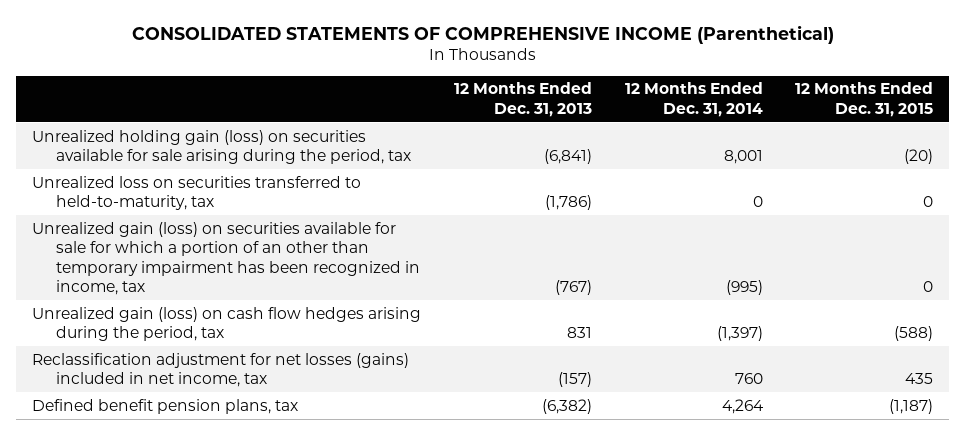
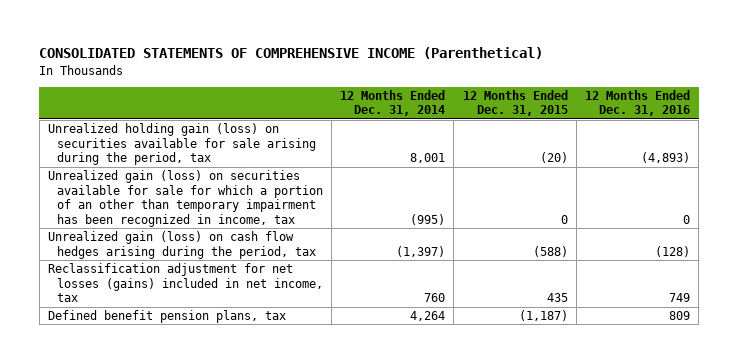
[454,82,593,117] 12 Months Ended Dec. 31, 2013 -> none
none -> [584,89,690,117] 12 Months Ended Dec. 31, 2016
[32,175,362,211] Unrealized loss on securities transferred to held-to-maturity, tax -> none

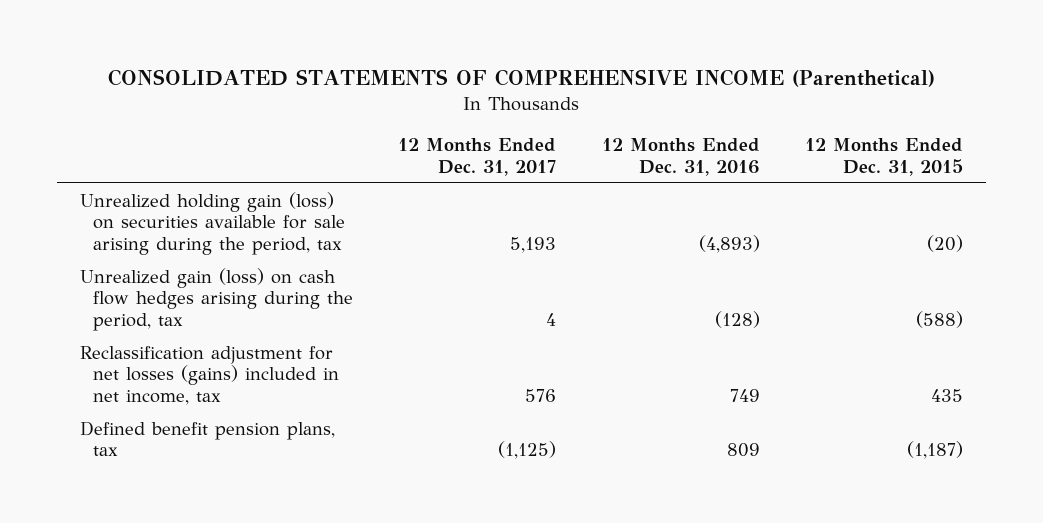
[340,89,446,117] 12 Months Ended Dec. 31, 2014 -> none
none -> [398,138,557,176] 12 Months Ended Dec. 31, 2017
[48,170,323,227] Unrealized gain (loss) on securities available for sale for which a portion of an other than temporary impairment has been recognized in income, tax -> none

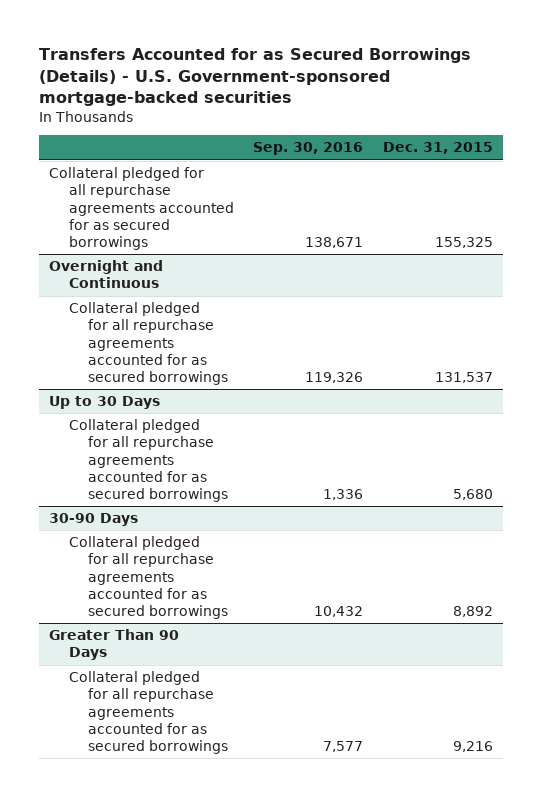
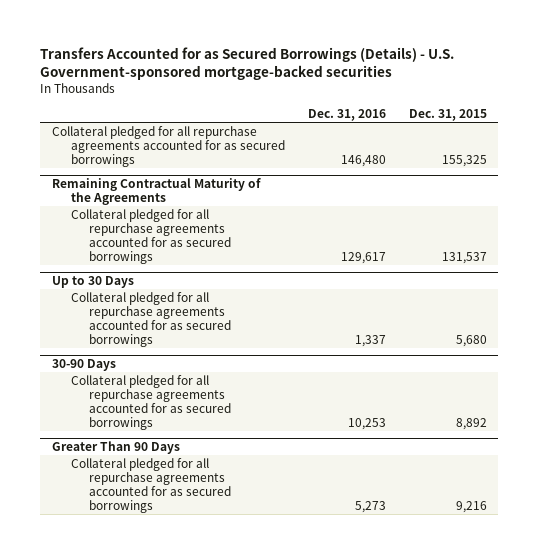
[253,142,364,156] Sep. 30, 2016 -> none
none -> [307,108,386,121] Dec. 31, 2016
[48,260,163,289] Overnight and Continuous -> [51,177,261,206] Remaining Contractual Maturity of the Agreements

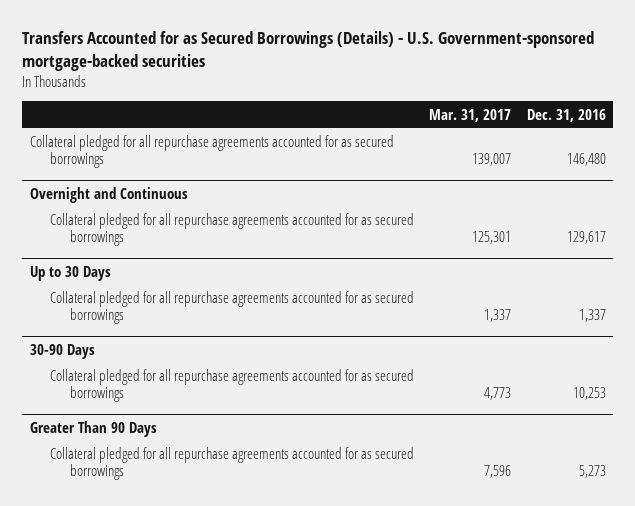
[408,108,487,121] Dec. 31, 2015 -> none
none -> [429,108,512,122] Mar. 31, 2017
[51,177,261,206] Remaining Contractual Maturity of the Agreements -> [29,186,188,203] Overnight and Continuous

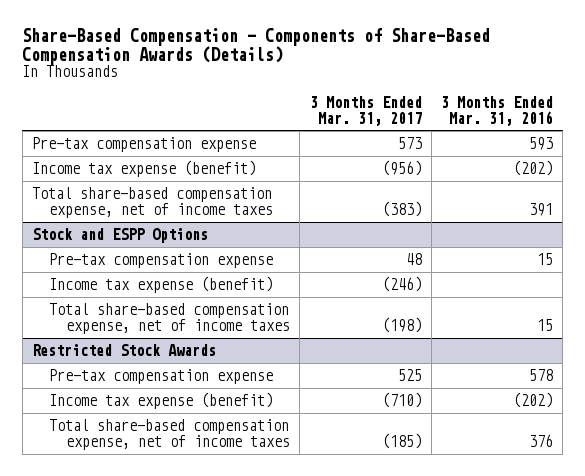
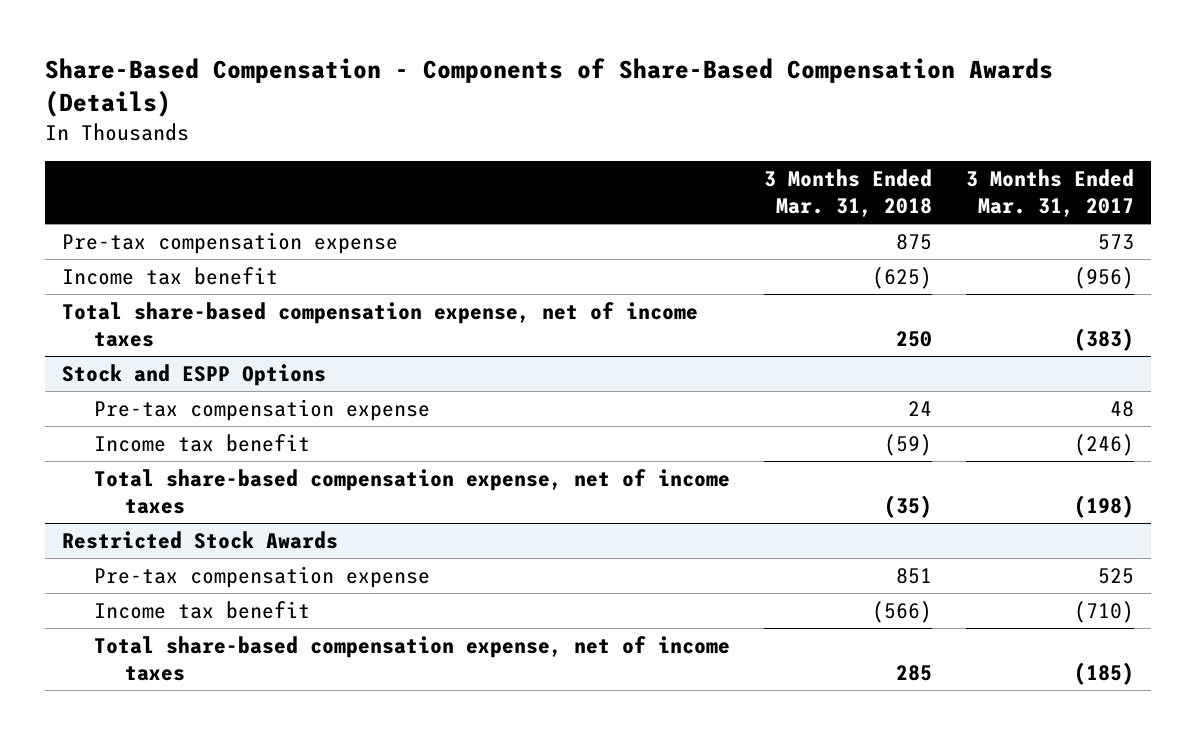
[441,96,554,126] 3 Months Ended Mar. 31, 2016 -> none
none -> [763,168,932,217] 3 Months Ended Mar. 31, 2018
[32,160,257,178] Income tax expense (benefit) -> [62,267,279,286] Income tax benefit
[49,276,274,294] Income tax expense (benefit) -> [93,434,310,453] Income tax benefit
[49,392,274,410] Income tax expense (benefit) -> [93,601,310,620] Income tax benefit

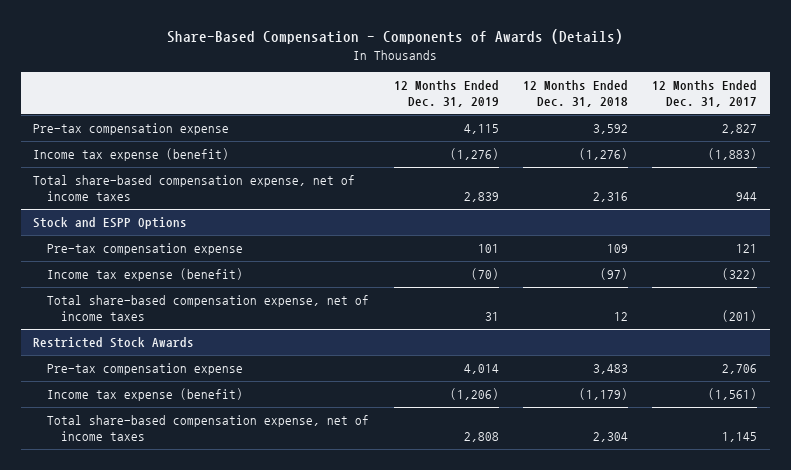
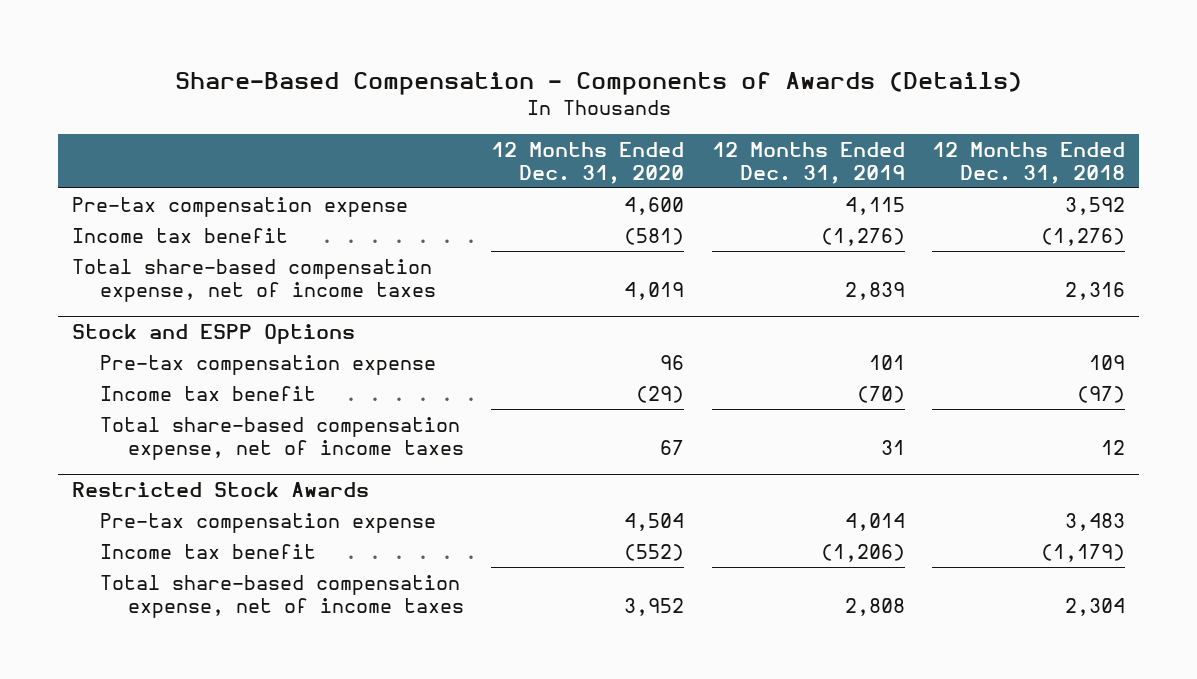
[652,79,758,108] 12 Months Ended Dec. 31, 2017 -> none
none -> [491,141,685,184] 12 Months Ended Dec. 31, 2020
[33,147,230,161] Income tax expense (benefit) -> [72,227,289,243] Income tax benefit
[47,267,244,281] Income tax expense (benefit) -> [99,385,316,401] Income tax benefit
[47,387,244,401] Income tax expense (benefit) -> [99,543,316,559] Income tax benefit

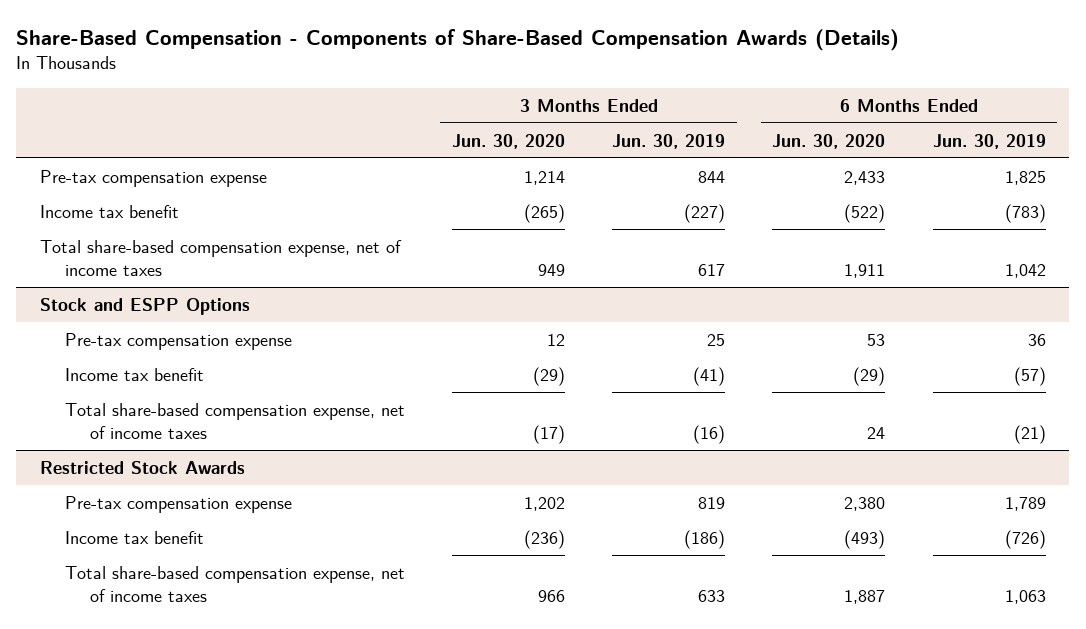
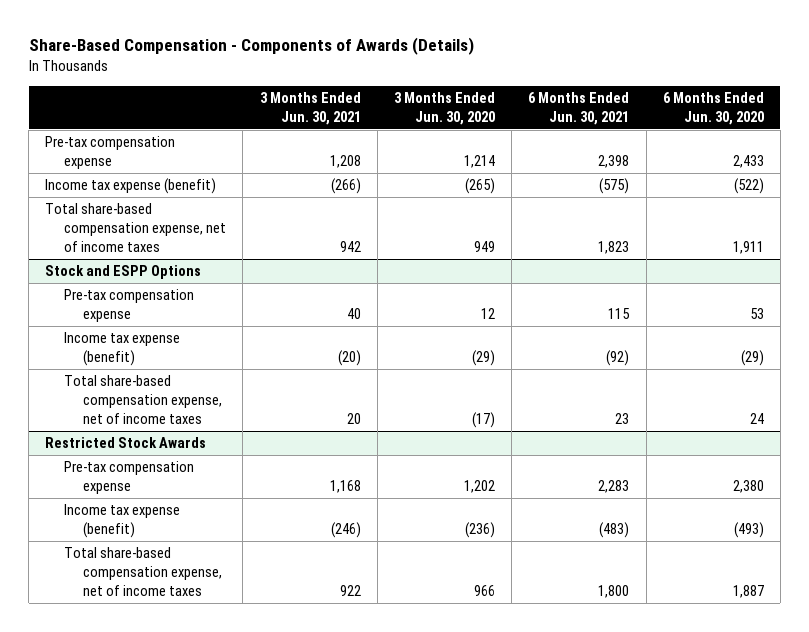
[16,28,900,51] Share-Based Compensation - Components of Share-Based Compensation Awards (Details) -> [28,37,474,56] Share-Based Compensation - Components of Awards (Details)
[612,133,726,149] Jun. 30, 2019 -> none
[932,133,1046,149] Jun. 30, 2019 -> none
none -> [259,92,361,125] 3 Months Ended Jun. 30, 2021
none -> [528,92,630,125] 6 Months Ended Jun. 30, 2021
[40,204,180,218] Income tax benefit -> [45,178,217,195] Income tax expense (benefit)
[65,367,205,381] Income tax benefit -> [64,332,181,367] Income tax expense (benefit)
[65,530,205,544] Income tax benefit -> [64,504,181,539] Income tax expense (benefit)

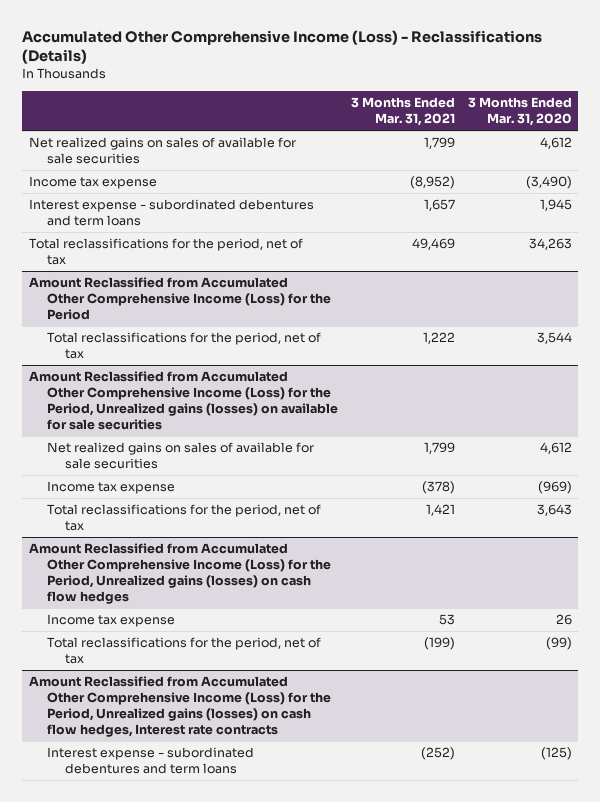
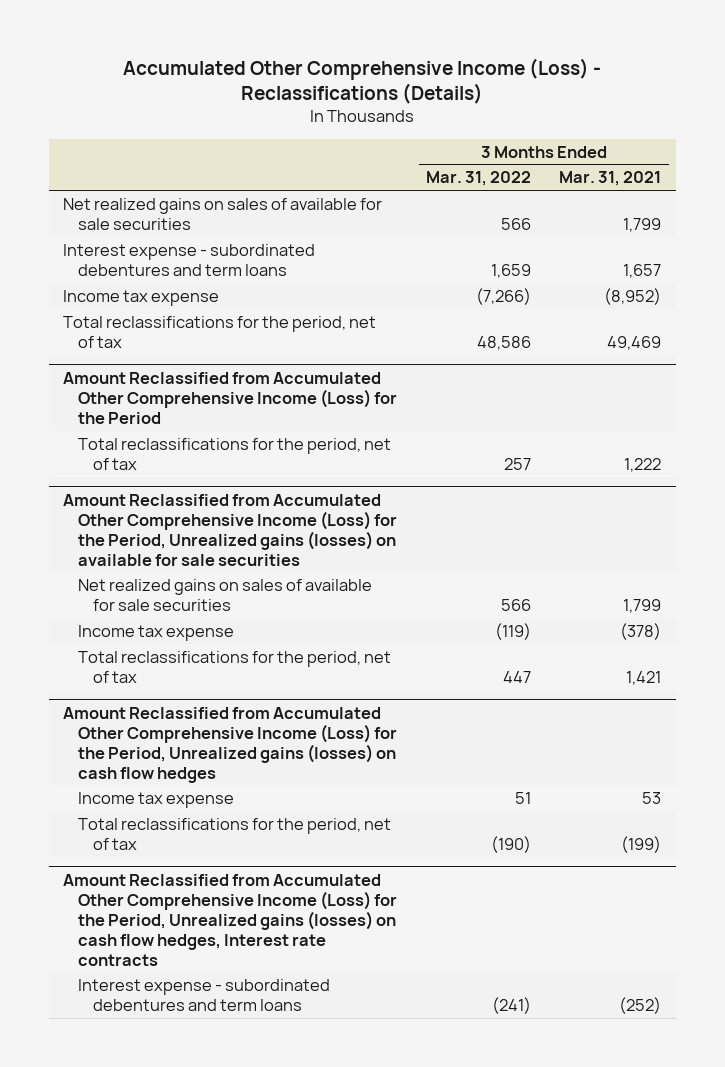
[467,97,572,127] 3 Months Ended Mar. 31, 2020 -> none
none -> [425,171,531,187] Mar. 31, 2022
[28,176,157,190] Income tax expense -> [63,289,220,306] Income tax expense

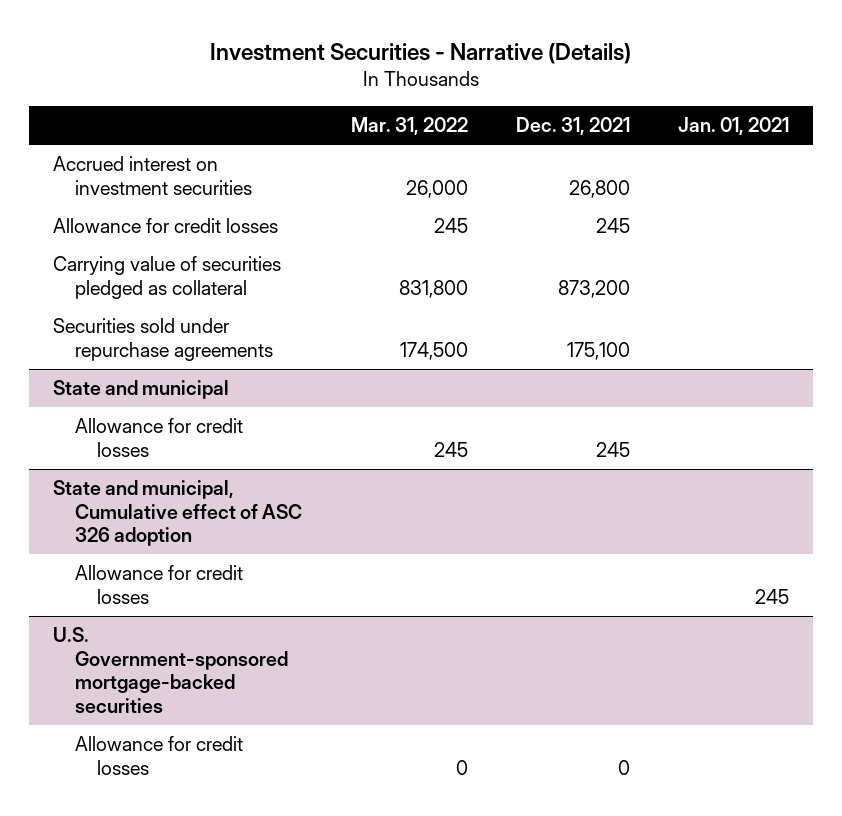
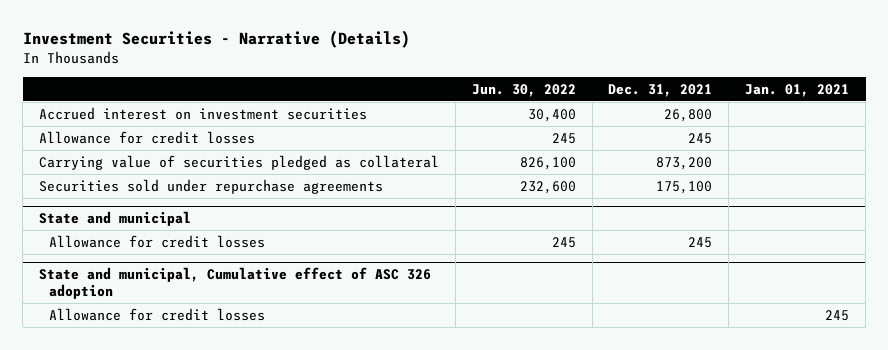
[350,117,468,136] Mar. 31, 2022 -> none
none -> [471,83,576,97] Jun. 30, 2022
[53,627,289,713] U.S. Government-sponsored mortgage-backed securities -> none
[75,736,244,775] Allowance for credit losses -> none

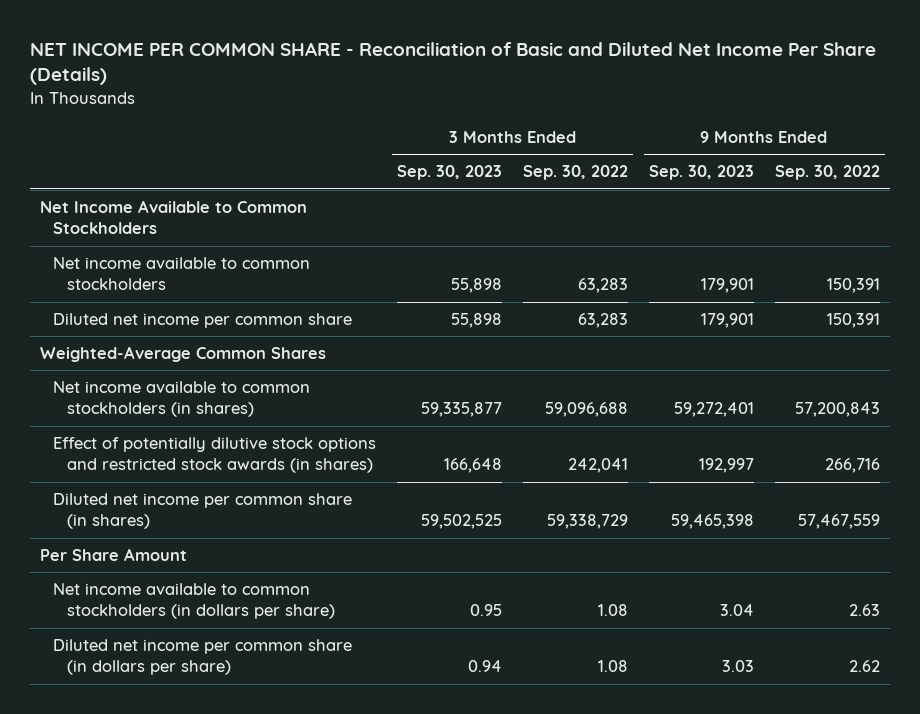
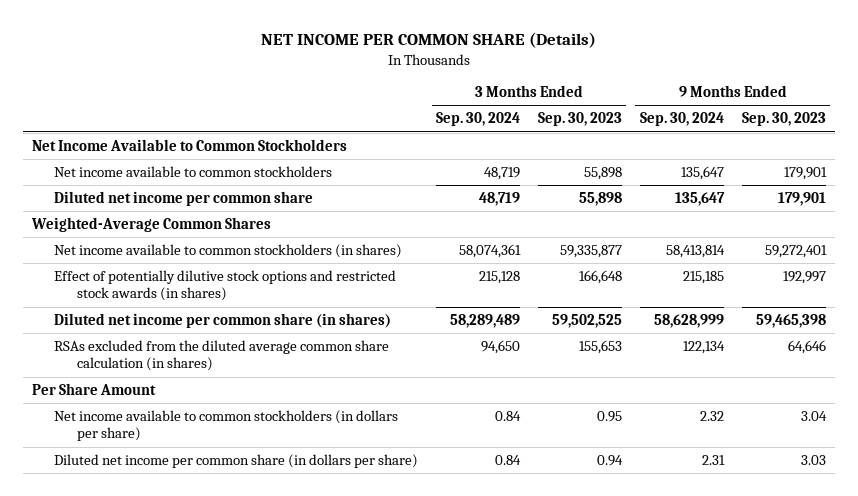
[30,41,877,86] NET INCOME PER COMMON SHARE - Reconciliation of Basic and Diluted Net Income Per Share (Details) -> [260,32,596,49] NET INCOME PER COMMON SHARE (Details)
[522,165,628,181] Sep. 30, 2022 -> none
[774,165,880,181] Sep. 30, 2022 -> none
none -> [436,112,521,127] Sep. 30, 2024
none -> [639,112,724,127] Sep. 30, 2024
none -> [54,340,390,372] RSAs excluded from the diluted average common share calculation (in shares)

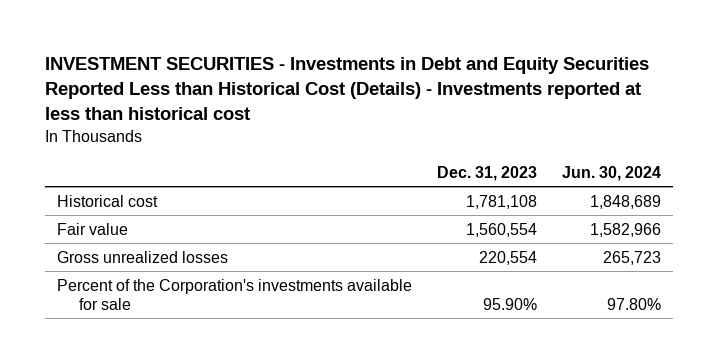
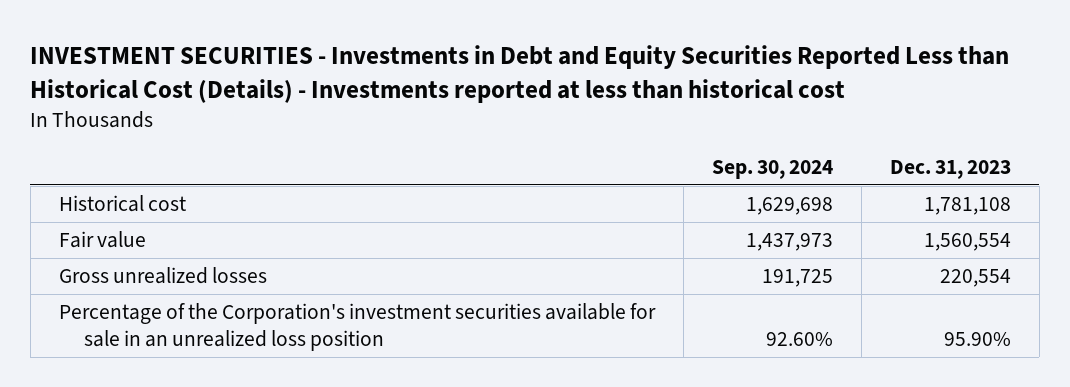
[561,165,661,181] Jun. 30, 2024 -> none
none -> [711,159,833,179] Sep. 30, 2024
[57,278,413,310] Percent of the Corporation's investments available for sale -> [58,303,656,352] Percentage of the Corporation's investment securities available for sale in an unrealized loss position

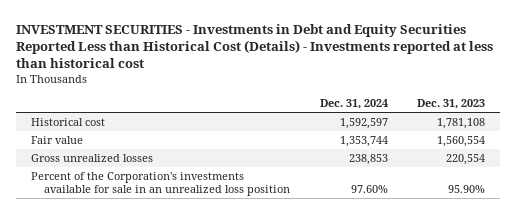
[711,159,833,179] Sep. 30, 2024 -> none
none -> [319,99,388,110] Dec. 31, 2024
[58,303,656,352] Percentage of the Corporation's investment securities available for sale in an unrealized loss position -> [31,172,290,197] Percent of the Corporation's investments available for sale in an unrealized loss position

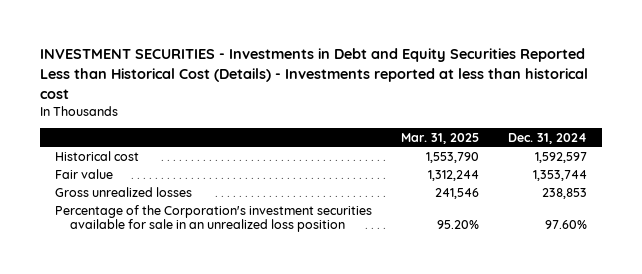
[417,99,486,110] Dec. 31, 2023 -> none
none -> [400,132,479,144] Mar. 31, 2025
[31,172,290,197] Percent of the Corporation's investments available for sale in an unrealized loss position -> [54,204,372,233] Percentage of the Corporation's investment securities available for sale in an unrealized loss position

